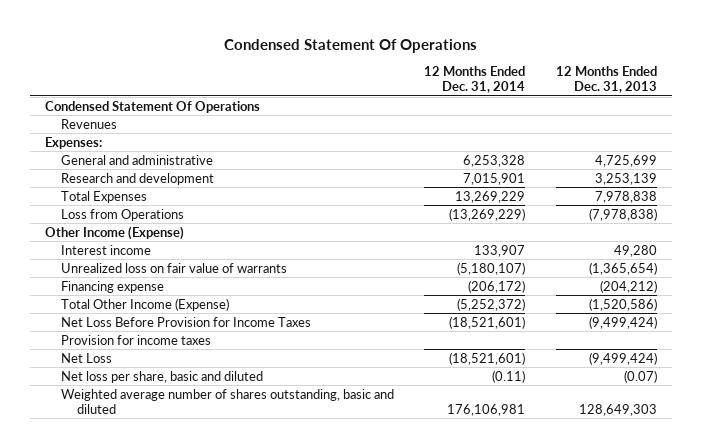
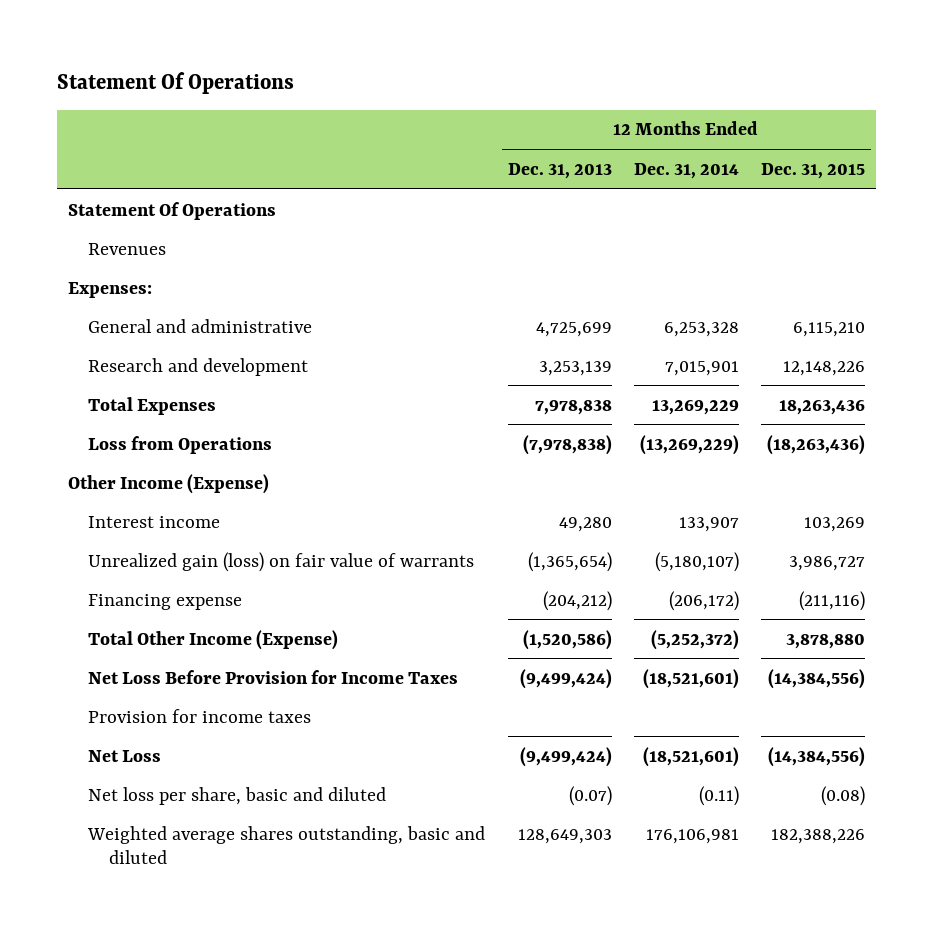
[223,38,477,53] Condensed Statement Of Operations -> [56,72,294,95] Statement Of Operations
none -> [760,162,865,179] Dec. 31, 2015
[45,100,261,113] Condensed Statement Of Operations -> [67,201,276,220] Statement Of Operations
[60,262,287,273] Unrealized loss on fair value of warrants -> [88,551,475,572] Unrealized gain (loss) on fair value of warrants
[60,388,394,414] Weighted average number of shares outstanding, basic and diluted -> [87,825,486,864] Weighted average shares outstanding, basic and diluted

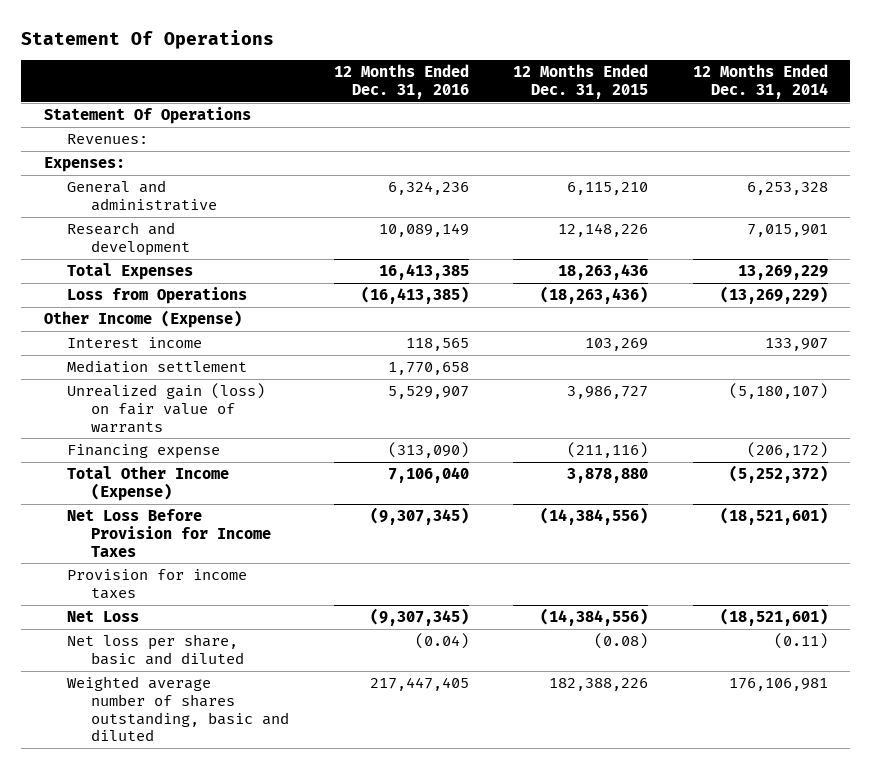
[507,162,612,179] Dec. 31, 2013 -> none
none -> [333,64,469,99] 12 Months Ended Dec. 31, 2016
[88,242,167,255] Revenues -> [67,134,149,145] Revenues:
none -> [67,360,248,374] Mediation settlement
[87,825,486,864] Weighted average shares outstanding, basic and diluted -> [67,676,290,742] Weighted average number of shares outstanding, basic and diluted

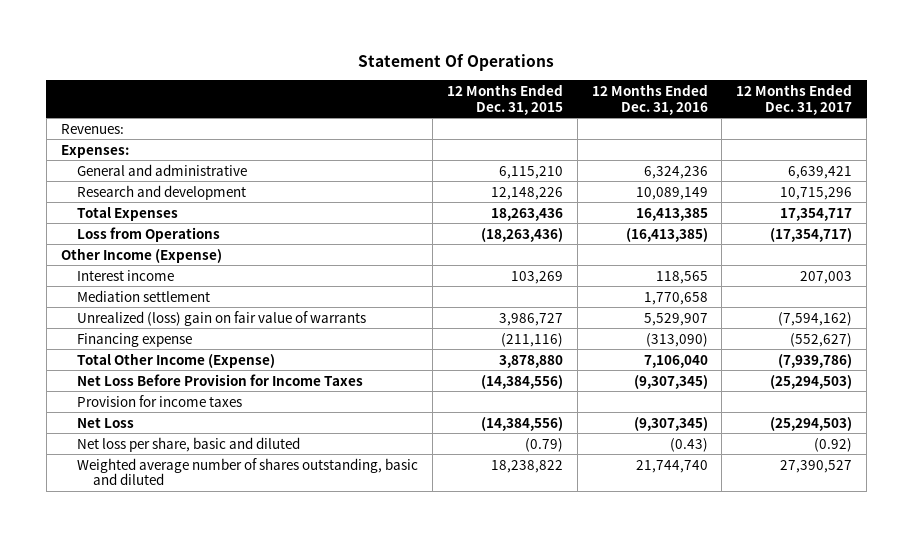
[692,64,828,99] 12 Months Ended Dec. 31, 2014 -> none
none -> [736,83,853,115] 12 Months Ended Dec. 31, 2017
[43,107,251,125] Statement Of Operations -> none
[67,383,266,433] Unrealized gain (loss) on fair value of warrants -> [77,310,367,326] Unrealized (loss) gain on fair value of warrants
[414,633,469,650] (0.04) -> [669,437,708,452] (0.43)
[594,633,649,650] (0.08) -> [524,437,563,452] (0.79)
[369,677,469,692] 217,447,405 -> [635,459,708,473] 21,744,740
[549,678,649,692] 182,388,226 -> [490,459,563,473] 18,238,822

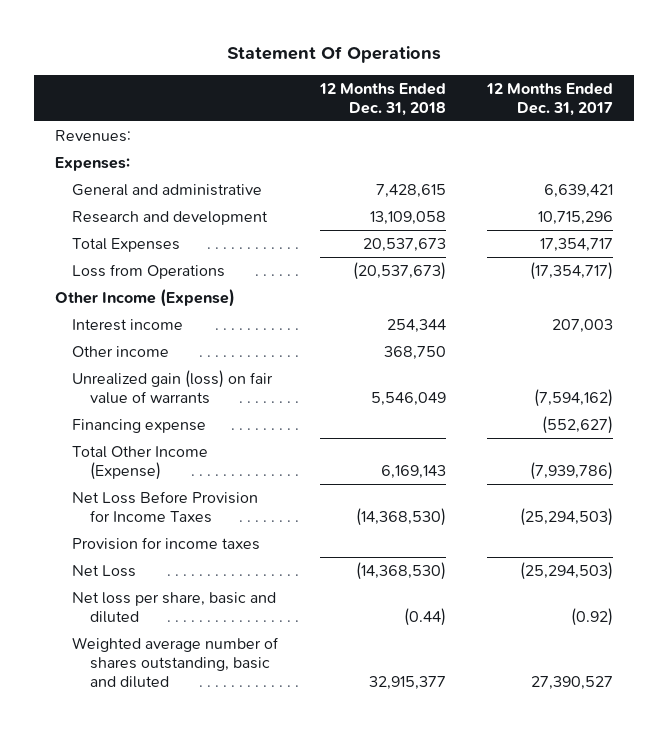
[446,83,563,115] 12 Months Ended Dec. 31, 2015 -> none
[591,83,708,115] 12 Months Ended Dec. 31, 2016 -> none
none -> [318,82,446,116] 12 Months Ended Dec. 31, 2018
[77,289,211,302] Mediation settlement -> none
none -> [72,345,170,357] Other income
[77,310,367,326] Unrealized (loss) gain on fair value of warrants -> [72,369,274,404] Unrealized gain (loss) on fair value of warrants

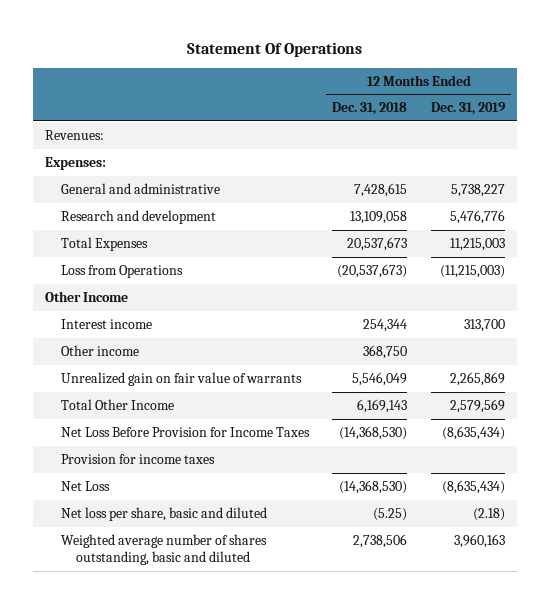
[486,82,614,116] 12 Months Ended Dec. 31, 2017 -> none
none -> [430,102,506,116] Dec. 31, 2019
[55,288,236,307] Other Income (Expense) -> [45,290,129,302] Other Income
[72,418,207,433] Financing expense -> none
[72,369,274,404] Unrealized gain (loss) on fair value of warrants -> [60,371,302,386] Unrealized gain on fair value of warrants
[72,445,209,480] Total Other Income (Expense) -> [60,398,174,410] Total Other Income
[403,607,446,626] (0.44) -> [373,507,408,521] (5.25)
[368,675,446,690] 32,915,377 -> [353,533,408,548] 2,738,506

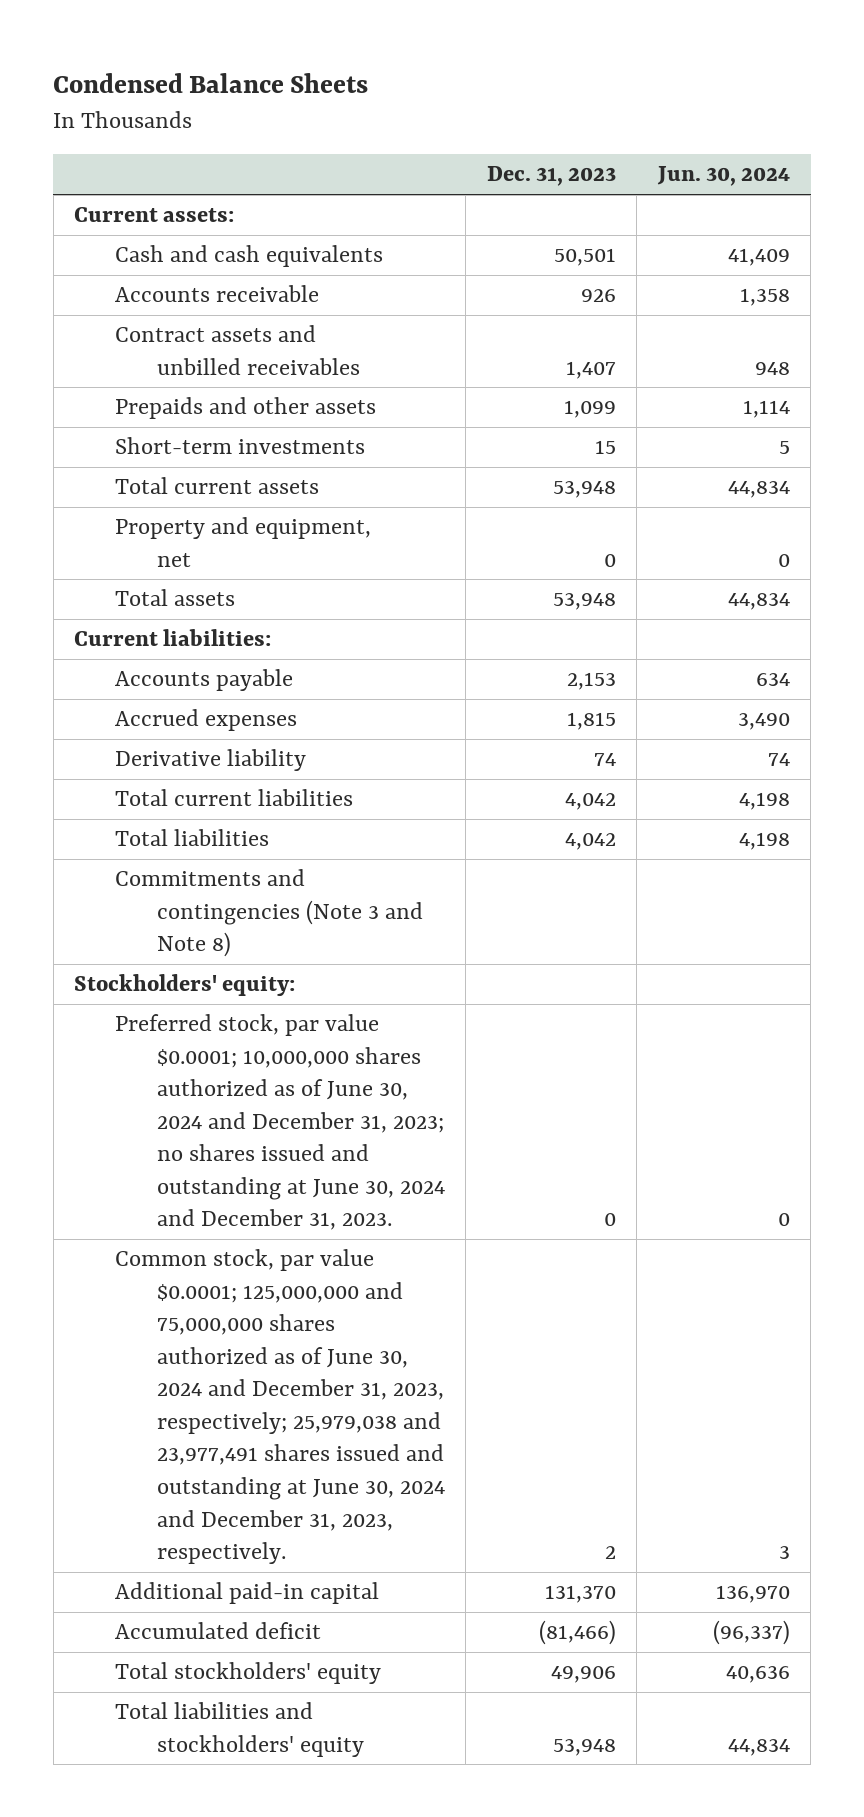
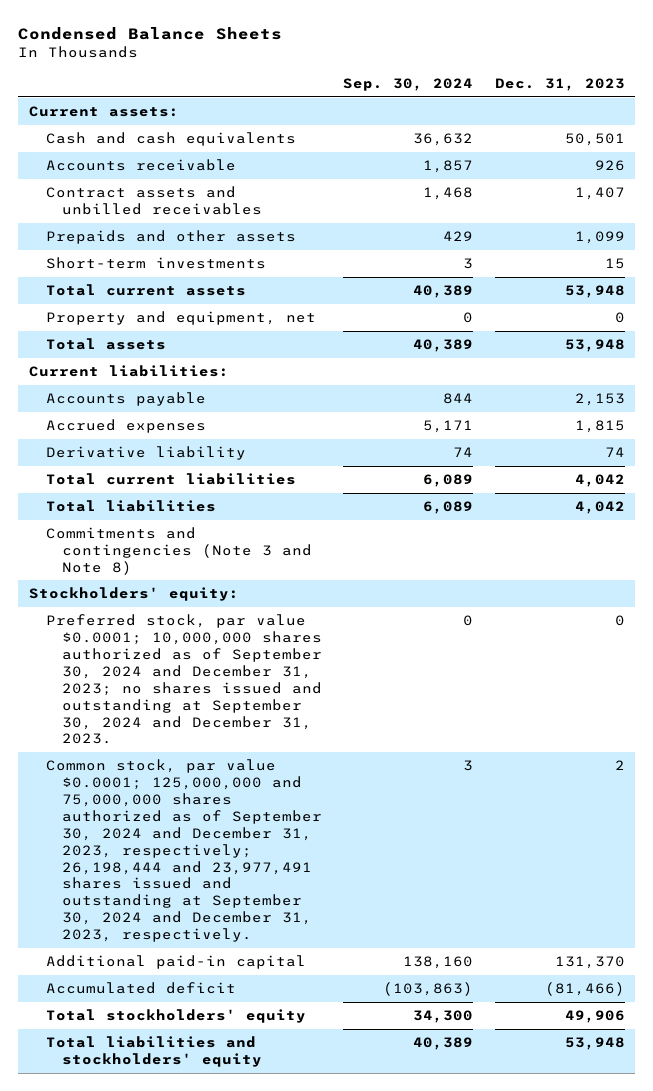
[656,166,790,187] Jun. 30, 2024 -> none
none -> [343,77,474,91] Sep. 30, 2024
[115,1014,445,1231] Preferred stock, par value $0.0001; 10,000,000 shares authorized as of June 30, 2024 and December 31, 2023; no shares issued and outstanding at June 30, 2024 and December 31, 2023. -> [45,613,323,745] Preferred stock, par value $0.0001; 10,000,000 shares authorized as of September 30, 2024 and December 31, 2023; no shares issued and outstanding at September 30, 2024 and December 31, 2023.
[115,1249,445,1565] Common stock, par value $0.0001; 125,000,000 and 75,000,000 shares authorized as of June 30, 2024 and December 31, 2023, respectively; 25,979,038 and 23,977,491 shares issued and outstanding at June 30, 2024 and December 31, 2023, respectively. -> [45,758,323,943] Common stock, par value $0.0001; 125,000,000 and 75,000,000 shares authorized as of September 30, 2024 and December 31, 2023, respectively; 26,198,444 and 23,977,491 shares issued and outstanding at September 30, 2024 and December 31, 2023, respectively.

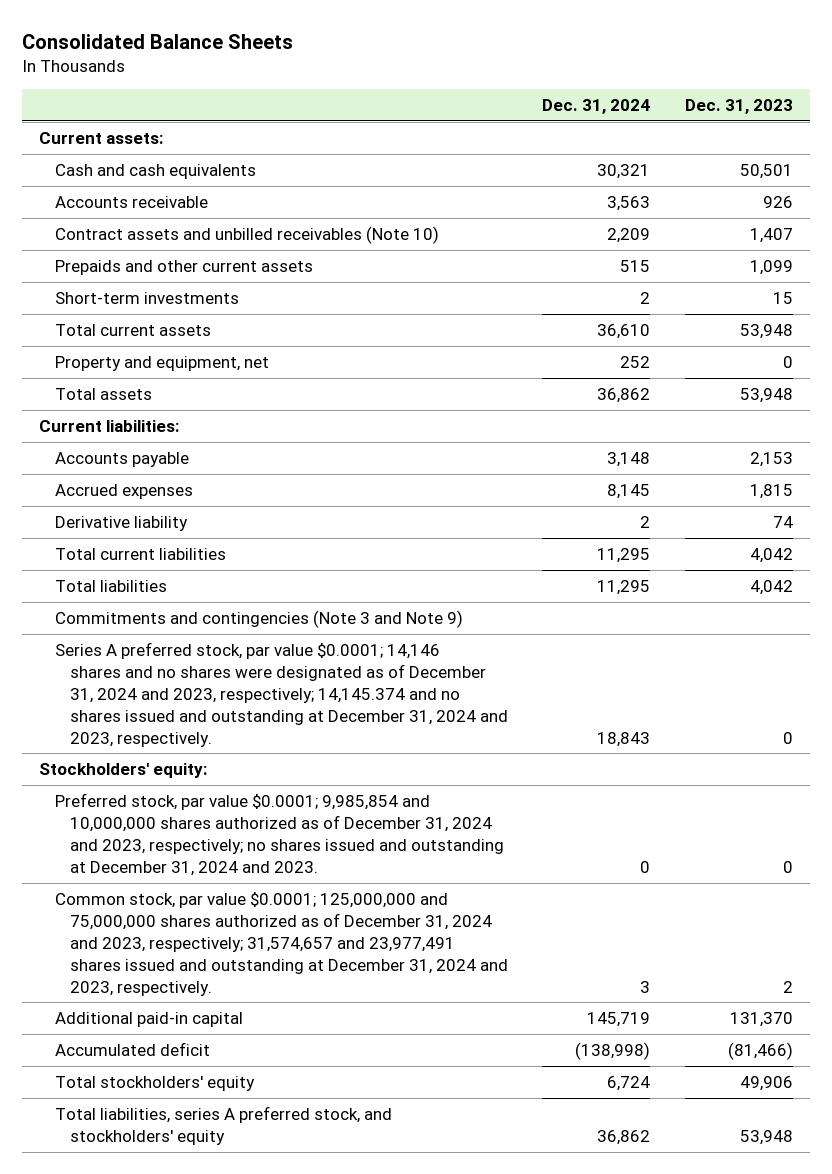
[18,26,283,40] Condensed Balance Sheets -> [21,33,293,49] Consolidated Balance Sheets
[343,77,474,91] Sep. 30, 2024 -> none
none -> [542,99,651,115] Dec. 31, 2024
[45,185,263,215] Contract assets and unbilled receivables -> [54,225,439,244] Contract assets and unbilled receivables (Note 10)
[45,229,296,244] Prepaids and other assets -> [54,259,313,275] Prepaids and other current assets
[45,526,313,575] Commitments and contingencies (Note 3 and Note 8) -> [54,609,463,628] Commitments and contingencies (Note 3 and Note 9)
none -> [54,641,508,747] Series A preferred stock, par value $0.0001; 14,146 shares and no shares were designated as of December 31, 2024 and 2023, respectively; 14,145.374 and no shares issued and outstanding at December 31, 2024 and 2023, respectively.
[45,613,323,745] Preferred stock, par value $0.0001; 10,000,000 shares authorized as of September 30, 2024 and December 31, 2023; no shares issued and outstanding at September 30, 2024 and December 31, 2023. -> [54,792,504,876] Preferred stock, par value $0.0001; 9,985,854 and 10,000,000 shares authorized as of December 31, 2024 and 2023, respectively; no shares issued and outstanding at December 31, 2024 and 2023.
[45,758,323,943] Common stock, par value $0.0001; 125,000,000 and 75,000,000 shares authorized as of September 30, 2024 and December 31, 2023, respectively; 26,198,444 and 23,977,491 shares issued and outstanding at September 30, 2024 and December 31, 2023, respectively. -> [54,891,508,996] Common stock, par value $0.0001; 125,000,000 and 75,000,000 shares authorized as of December 31, 2024 and 2023, respectively; 31,574,657 and 23,977,491 shares issued and outstanding at December 31, 2024 and 2023, respectively.
[45,1035,263,1067] Total liabilities and stockholders' equity -> [54,1105,392,1145] Total liabilities, series A preferred stock, and stockholders' equity

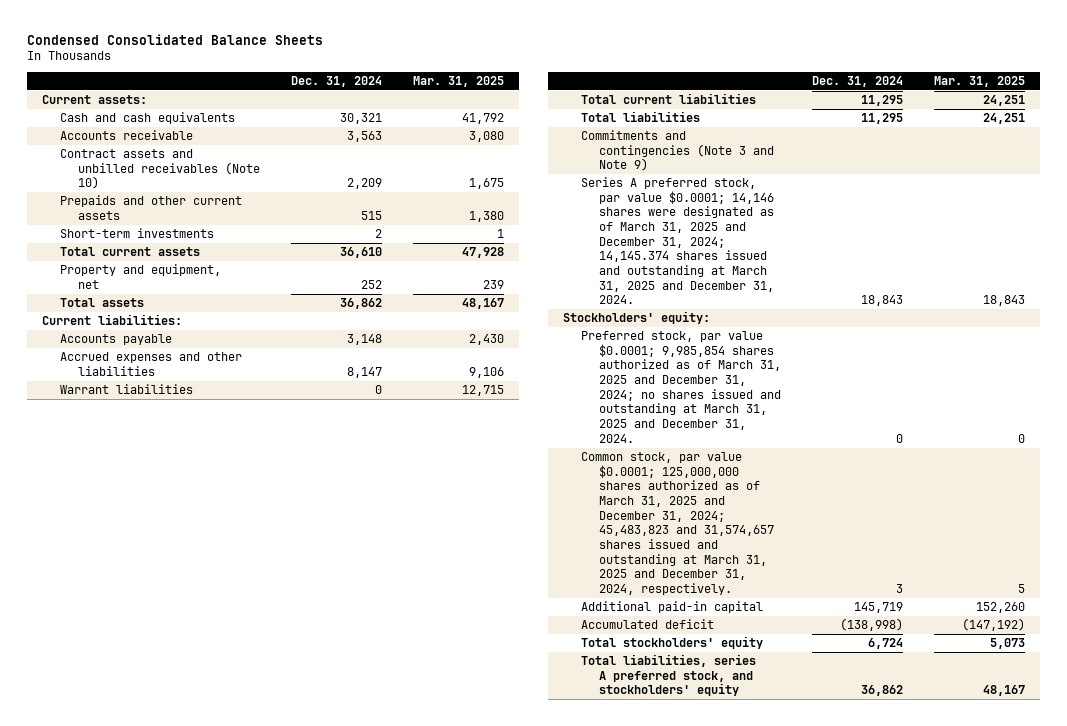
[21,33,293,49] Consolidated Balance Sheets -> [26,33,323,45] Condensed Consolidated Balance Sheets
[685,99,794,115] Dec. 31, 2023 -> none
none -> [412,75,504,87] Mar. 31, 2025
[54,483,193,499] Accrued expenses -> none
[54,515,188,531] Derivative liability -> none
none -> [60,352,243,376] Accrued expenses and other liabilities
none -> [60,384,194,395] Warrant liabilities
[54,641,508,747] Series A preferred stock, par value $0.0001; 14,146 shares and no shares were designated as of December 31, 2024 and 2023, respectively; 14,145.374 and no shares issued and outstanding at December 31, 2024 and 2023, respectively. -> [581,177,775,305] Series A preferred stock, par value $0.0001; 14,146 shares were designated as of March 31, 2025 and December 31, 2024; 14,145.374 shares issued and outstanding at March 31, 2025 and December 31, 2024.
[54,792,504,876] Preferred stock, par value $0.0001; 9,985,854 and 10,000,000 shares authorized as of December 31, 2024 and 2023, respectively; no shares issued and outstanding at December 31, 2024 and 2023. -> [581,331,782,443] Preferred stock, par value $0.0001; 9,985,854 shares authorized as of March 31, 2025 and December 31, 2024; no shares issued and outstanding at March 31, 2025 and December 31, 2024.
[54,891,508,996] Common stock, par value $0.0001; 125,000,000 and 75,000,000 shares authorized as of December 31, 2024 and 2023, respectively; 31,574,657 and 23,977,491 shares issued and outstanding at December 31, 2024 and 2023, respectively. -> [581,452,775,596] Common stock, par value $0.0001; 125,000,000 shares authorized as of March 31, 2025 and December 31, 2024; 45,483,823 and 31,574,657 shares issued and outstanding at March 31, 2025 and December 31, 2024, respectively.

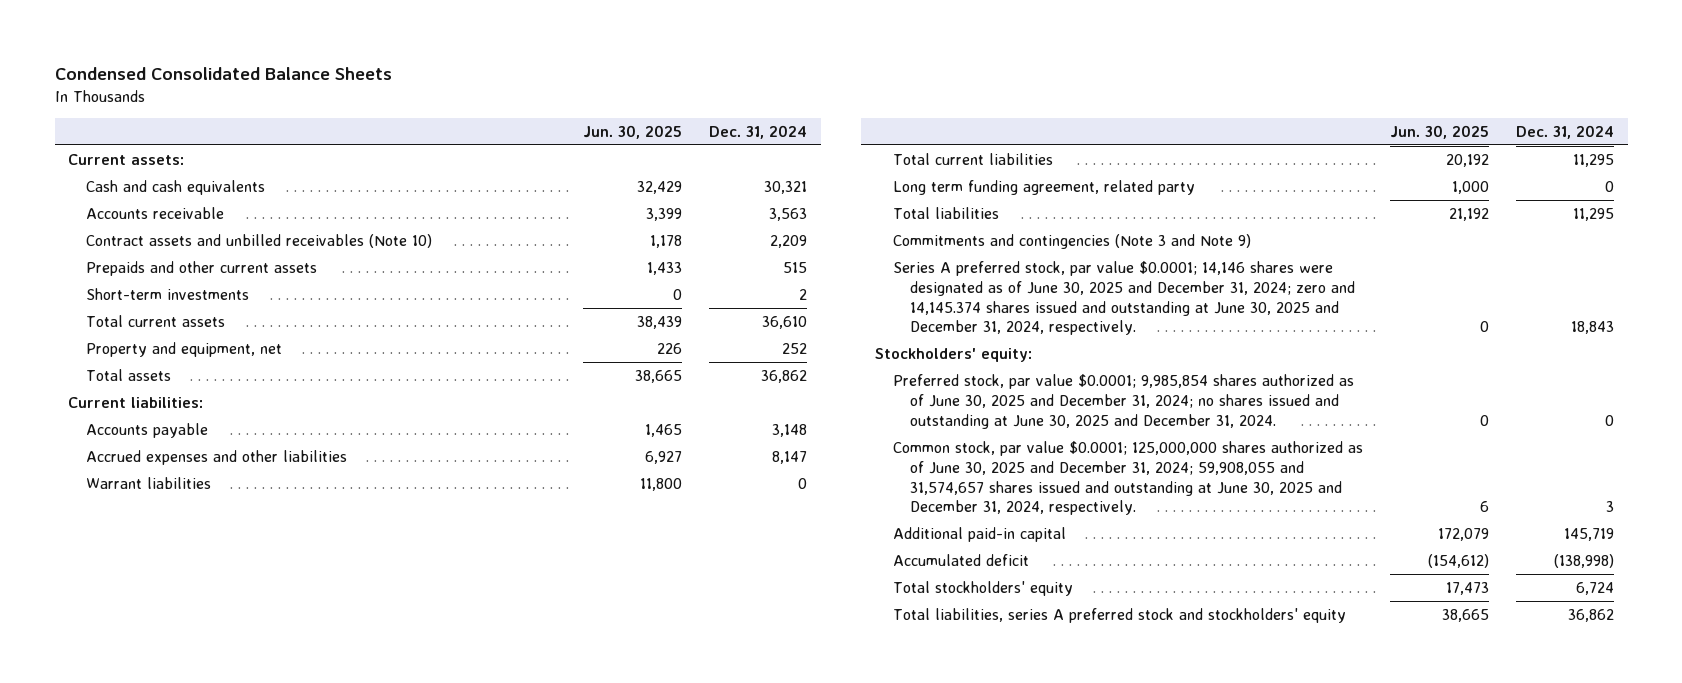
[412,75,504,87] Mar. 31, 2025 -> none
none -> [583,124,683,139] Jun. 30, 2025
none -> [892,180,1195,196] Long term funding agreement, related party
[581,177,775,305] Series A preferred stock, par value $0.0001; 14,146 shares were designated as of March 31, 2025 and December 31, 2024; 14,145.374 shares issued and outstanding at March 31, 2025 and December 31, 2024. -> [892,261,1356,336] Series A preferred stock, par value $0.0001; 14,146 shares were designated as of June 30, 2025 and December 31, 2024; zero and 14,145.374 shares issued and outstanding at June 30, 2025 and December 31, 2024, respectively.
[581,331,782,443] Preferred stock, par value $0.0001; 9,985,854 shares authorized as of March 31, 2025 and December 31, 2024; no shares issued and outstanding at March 31, 2025 and December 31, 2024. -> [892,374,1354,429] Preferred stock, par value $0.0001; 9,985,854 shares authorized as of June 30, 2025 and December 31, 2024; no shares issued and outstanding at June 30, 2025 and December 31, 2024.
[581,452,775,596] Common stock, par value $0.0001; 125,000,000 shares authorized as of March 31, 2025 and December 31, 2024; 45,483,823 and 31,574,657 shares issued and outstanding at March 31, 2025 and December 31, 2024, respectively. -> [892,441,1363,516] Common stock, par value $0.0001; 125,000,000 shares authorized as of June 30, 2025 and December 31, 2024; 59,908,055 and 31,574,657 shares issued and outstanding at June 30, 2025 and December 31, 2024, respectively.
[581,654,757,697] Total liabilities, series A preferred stock, and stockholders' equity -> [892,608,1346,624] Total liabilities, series A preferred stock and stockholders' equity

